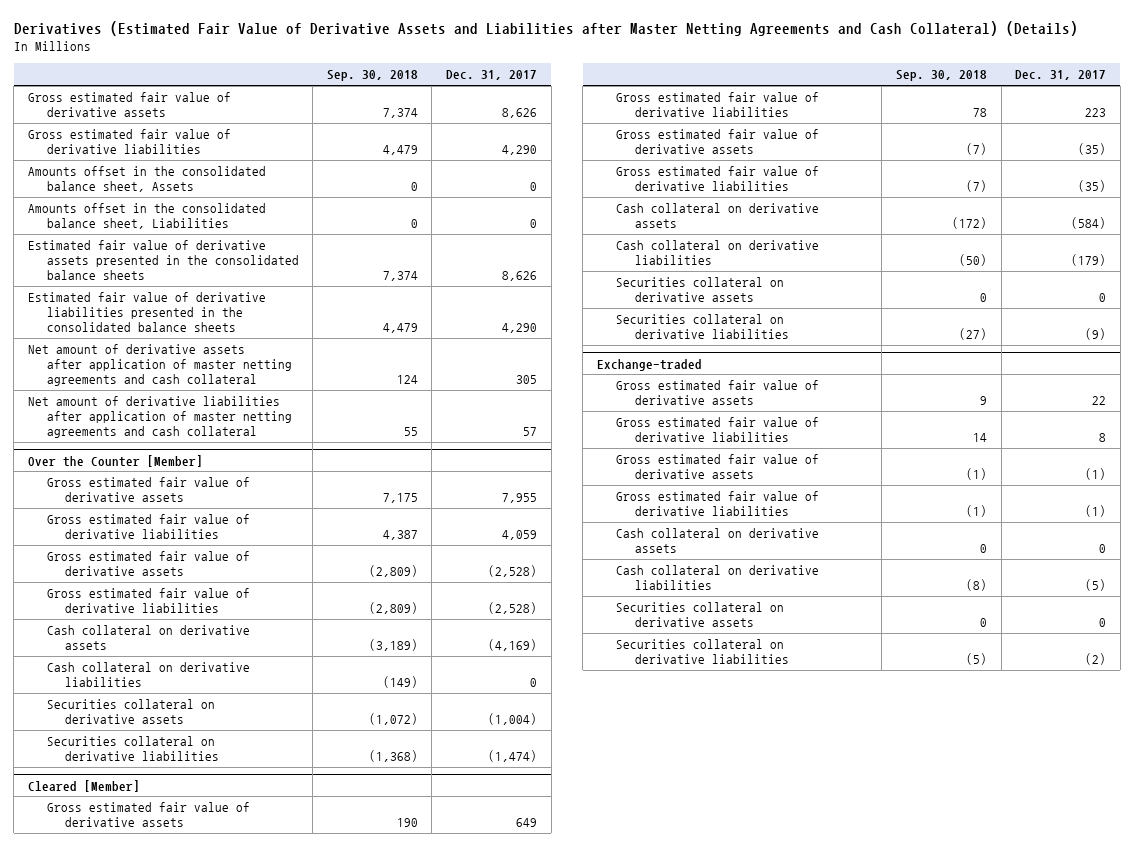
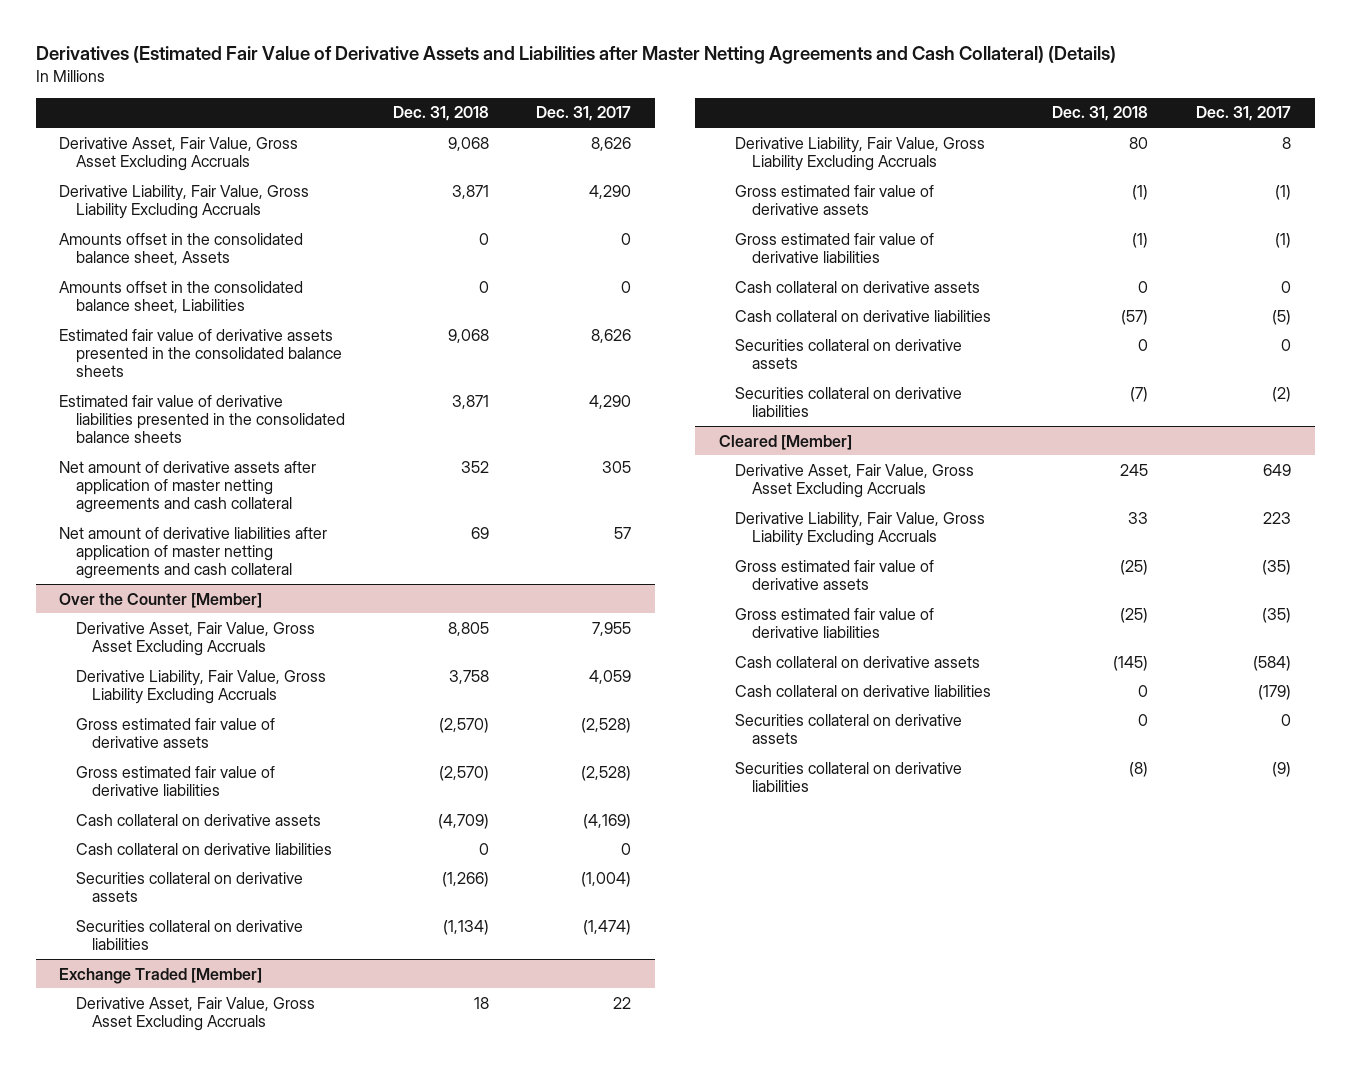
[326,70,418,82] Sep. 30, 2018 -> none
none -> [392,106,489,122] Dec. 31, 2018
[27,92,231,117] Gross estimated fair value of derivative assets -> [59,136,299,171] Derivative Asset, Fair Value, Gross Asset Excluding Accruals
[27,129,231,154] Gross estimated fair value of derivative liabilities -> [59,184,310,219] Derivative Liability, Fair Value, Gross Liability Excluding Accruals
[46,477,250,502] Gross estimated fair value of derivative assets -> [75,621,315,656] Derivative Asset, Fair Value, Gross Asset Excluding Accruals
[46,514,250,539] Gross estimated fair value of derivative liabilities -> [75,669,326,704] Derivative Liability, Fair Value, Gross Liability Excluding Accruals
none -> [59,967,263,984] Exchange Traded [Member]
none -> [75,996,315,1031] Derivative Asset, Fair Value, Gross Asset Excluding Accruals
none -> [735,136,986,171] Derivative Liability, Fair Value, Gross Liability Excluding Accruals
none -> [735,184,935,215] Gross estimated fair value of derivative assets
none -> [735,232,935,263] Gross estimated fair value of derivative liabilities
none -> [735,280,981,293] Cash collateral on derivative assets
none -> [735,309,992,322] Cash collateral on derivative liabilities
none -> [735,338,963,369] Securities collateral on derivative assets
none -> [735,386,963,417] Securities collateral on derivative liabilities
[46,802,250,827] Gross estimated fair value of derivative assets -> [735,463,975,498] Derivative Asset, Fair Value, Gross Asset Excluding Accruals
[615,92,819,117] Gross estimated fair value of derivative liabilities -> [735,511,986,546] Derivative Liability, Fair Value, Gross Liability Excluding Accruals
[596,358,702,371] Exchange-traded -> none
[615,380,819,405] Gross estimated fair value of derivative assets -> none
[615,417,819,442] Gross estimated fair value of derivative liabilities -> none
[615,454,819,479] Gross estimated fair value of derivative assets -> none
[615,491,819,516] Gross estimated fair value of derivative liabilities -> none
[615,528,819,553] Cash collateral on derivative assets -> none
[615,565,819,590] Cash collateral on derivative liabilities -> none
[615,602,784,627] Securities collateral on derivative assets -> none
[615,639,789,664] Securities collateral on derivative liabilities -> none

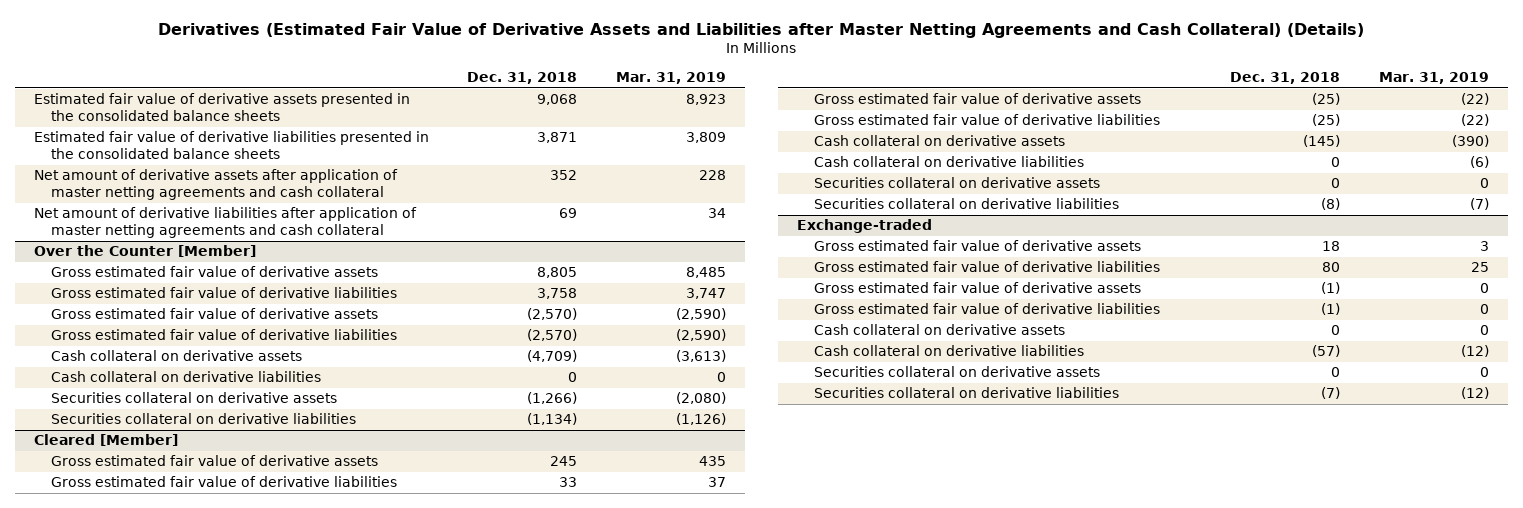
[536,106,632,122] Dec. 31, 2017 -> none
none -> [615,71,726,84] Mar. 31, 2019
[59,136,299,171] Derivative Asset, Fair Value, Gross Asset Excluding Accruals -> none
[59,184,310,219] Derivative Liability, Fair Value, Gross Liability Excluding Accruals -> none
[59,232,304,265] Amounts offset in the consolidated balance sheet, Assets -> none
[59,280,304,313] Amounts offset in the consolidated balance sheet, Liabilities -> none
[75,621,315,656] Derivative Asset, Fair Value, Gross Asset Excluding Accruals -> [50,266,378,278] Gross estimated fair value of derivative assets
[75,669,326,704] Derivative Liability, Fair Value, Gross Liability Excluding Accruals -> [50,287,397,299] Gross estimated fair value of derivative liabilities
[59,967,263,984] Exchange Traded [Member] -> none
[75,996,315,1031] Derivative Asset, Fair Value, Gross Asset Excluding Accruals -> none
[735,136,986,171] Derivative Liability, Fair Value, Gross Liability Excluding Accruals -> none
[735,184,935,215] Gross estimated fair value of derivative assets -> none
[735,232,935,263] Gross estimated fair value of derivative liabilities -> none
[735,280,981,293] Cash collateral on derivative assets -> none
[735,309,992,322] Cash collateral on derivative liabilities -> none
[735,338,963,369] Securities collateral on derivative assets -> none
[735,386,963,417] Securities collateral on derivative liabilities -> none
[735,463,975,498] Derivative Asset, Fair Value, Gross Asset Excluding Accruals -> [50,455,378,467] Gross estimated fair value of derivative assets
[735,511,986,546] Derivative Liability, Fair Value, Gross Liability Excluding Accruals -> [50,476,397,488] Gross estimated fair value of derivative liabilities
none -> [797,219,933,234] Exchange-traded
none -> [813,240,1141,252] Gross estimated fair value of derivative assets
none -> [813,261,1160,273] Gross estimated fair value of derivative liabilities
none -> [813,282,1141,294] Gross estimated fair value of derivative assets
none -> [813,303,1160,315] Gross estimated fair value of derivative liabilities
none -> [813,324,1065,336] Cash collateral on derivative assets
none -> [813,345,1084,357] Cash collateral on derivative liabilities
none -> [813,366,1100,378] Securities collateral on derivative assets
none -> [813,387,1119,399] Securities collateral on derivative liabilities

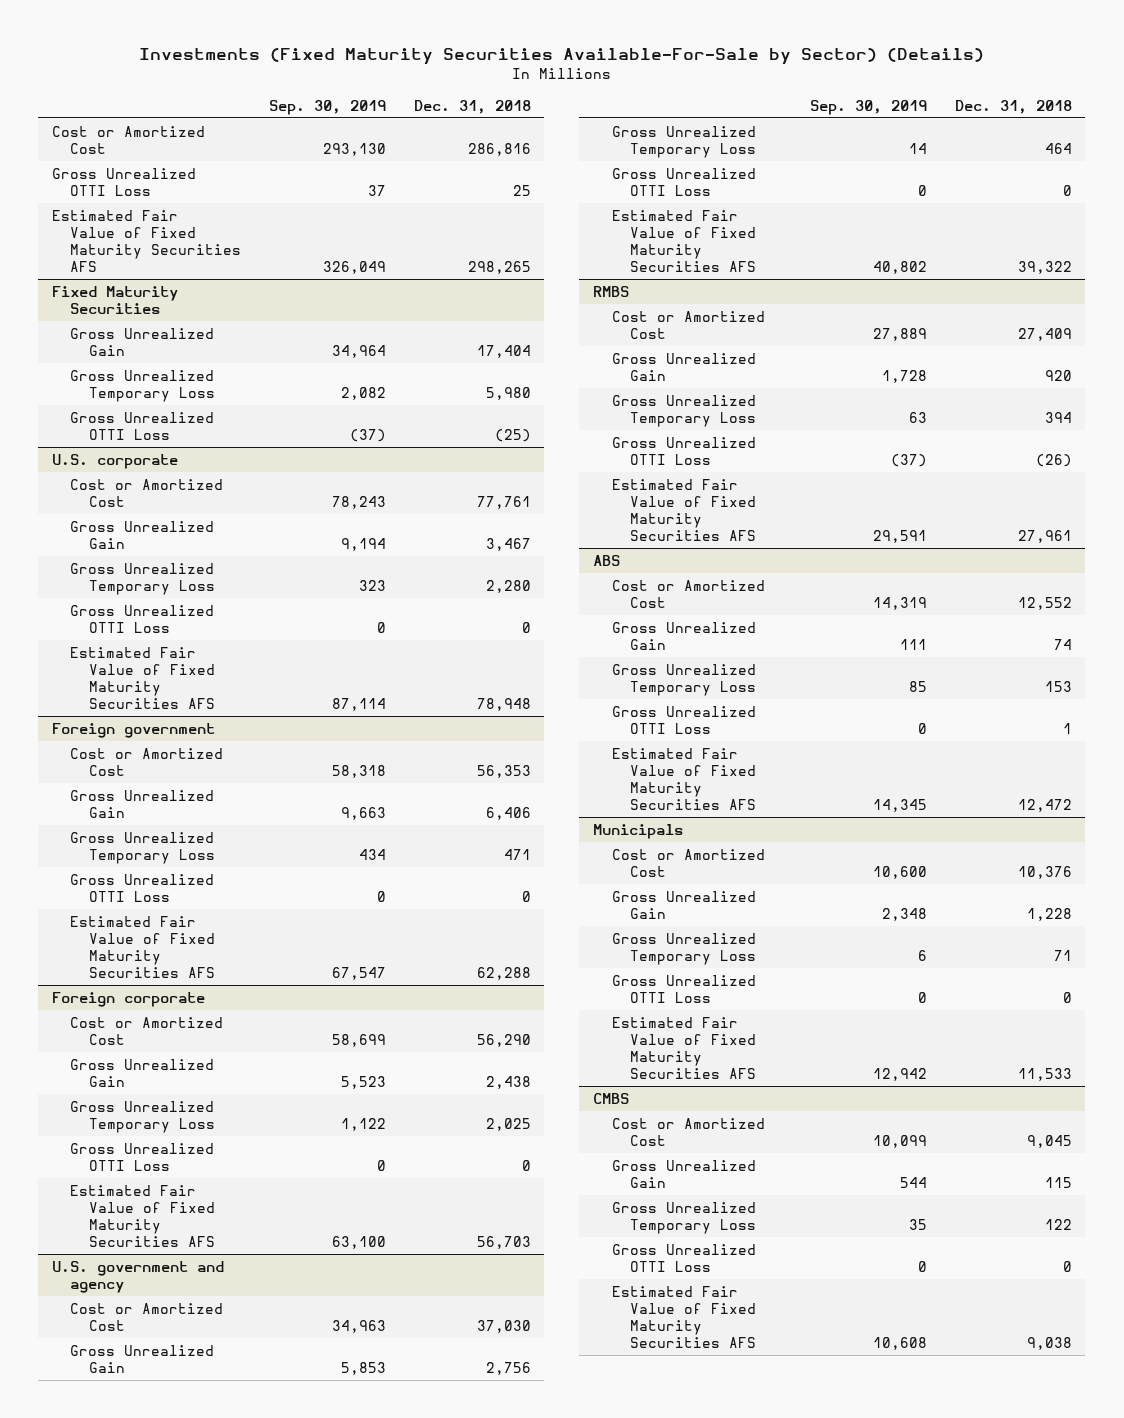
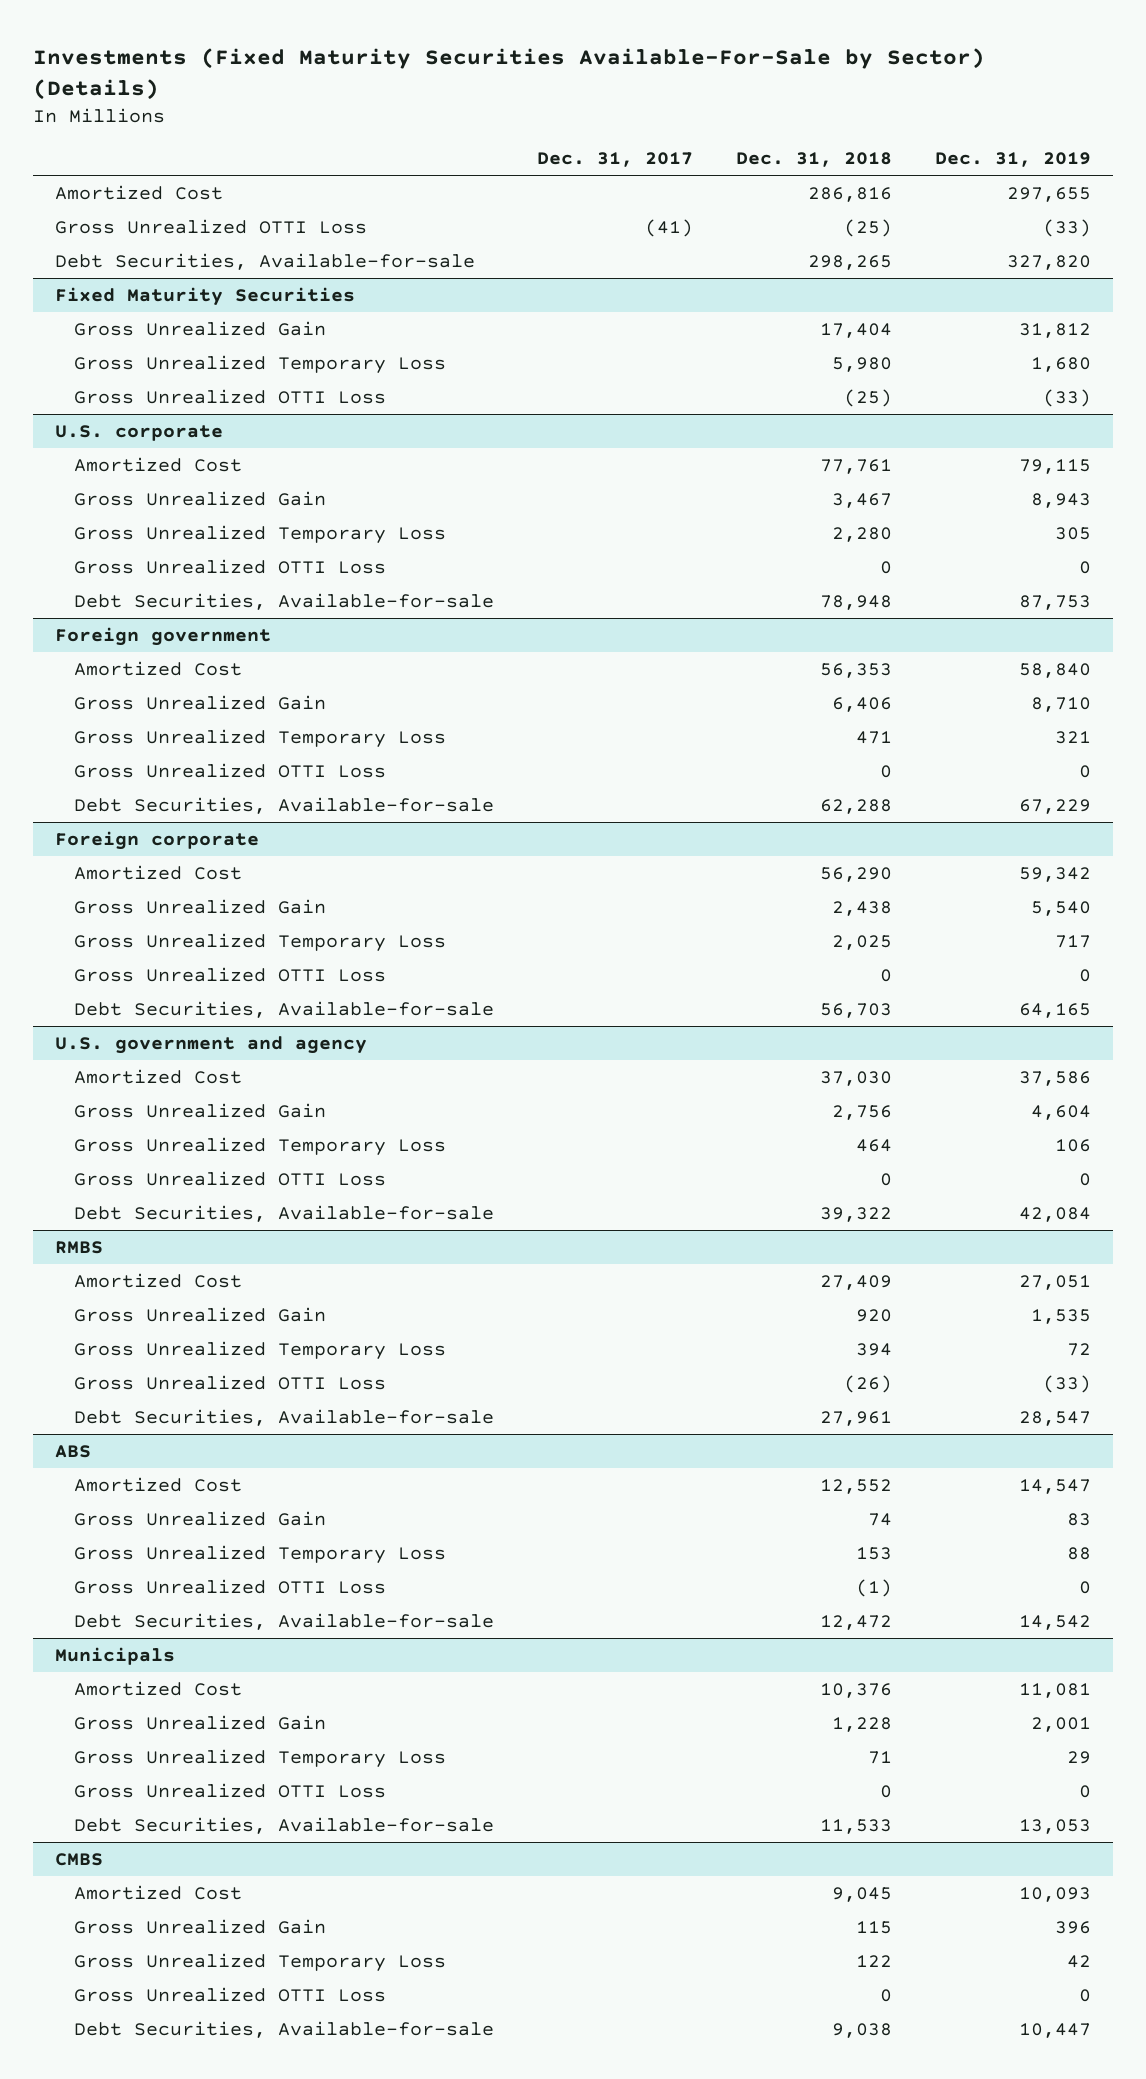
[268,99,386,115] Sep. 30, 2019 -> none
none -> [536,152,693,168] Dec. 31, 2017
none -> [935,152,1092,168] Dec. 31, 2019
[51,125,205,154] Cost or Amortized Cost -> [54,184,223,200] Amortized Cost
[512,184,531,196] 25 -> [844,218,893,237] (25)
[51,209,242,272] Estimated Fair Value of Fixed Maturity Securities AFS -> [54,252,475,270] Debt Securities, Available-for-sale
[70,478,224,507] Cost or Amortized Cost -> [73,456,242,472] Amortized Cost
[70,646,215,709] Estimated Fair Value of Fixed Maturity Securities AFS -> [73,592,494,610] Debt Securities, Available-for-sale
[70,747,224,776] Cost or Amortized Cost -> [73,660,242,676] Amortized Cost
[70,915,215,978] Estimated Fair Value of Fixed Maturity Securities AFS -> [73,796,494,814] Debt Securities, Available-for-sale
[70,1016,224,1045] Cost or Amortized Cost -> [73,864,242,880] Amortized Cost
[70,1184,215,1247] Estimated Fair Value of Fixed Maturity Securities AFS -> [73,1000,494,1018] Debt Securities, Available-for-sale
[70,1302,224,1331] Cost or Amortized Cost -> [73,1068,242,1084] Amortized Cost
[611,209,757,272] Estimated Fair Value of Fixed Maturity Securities AFS -> [73,1204,494,1222] Debt Securities, Available-for-sale
[611,310,765,339] Cost or Amortized Cost -> [73,1272,242,1288] Amortized Cost
[611,478,757,541] Estimated Fair Value of Fixed Maturity Securities AFS -> [73,1408,494,1426] Debt Securities, Available-for-sale
[611,579,765,608] Cost or Amortized Cost -> [73,1476,242,1492] Amortized Cost
[1062,722,1072,734] 1 -> [856,1578,893,1597] (1)
[611,747,757,810] Estimated Fair Value of Fixed Maturity Securities AFS -> [73,1612,494,1630] Debt Securities, Available-for-sale
[611,848,765,877] Cost or Amortized Cost -> [73,1680,242,1696] Amortized Cost
[611,1016,757,1079] Estimated Fair Value of Fixed Maturity Securities AFS -> [73,1816,494,1834] Debt Securities, Available-for-sale
[611,1117,765,1146] Cost or Amortized Cost -> [73,1884,242,1900] Amortized Cost
[611,1285,757,1348] Estimated Fair Value of Fixed Maturity Securities AFS -> [73,2020,494,2038] Debt Securities, Available-for-sale

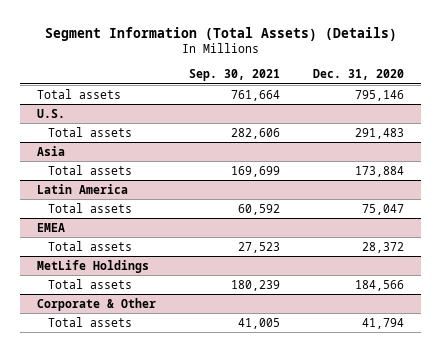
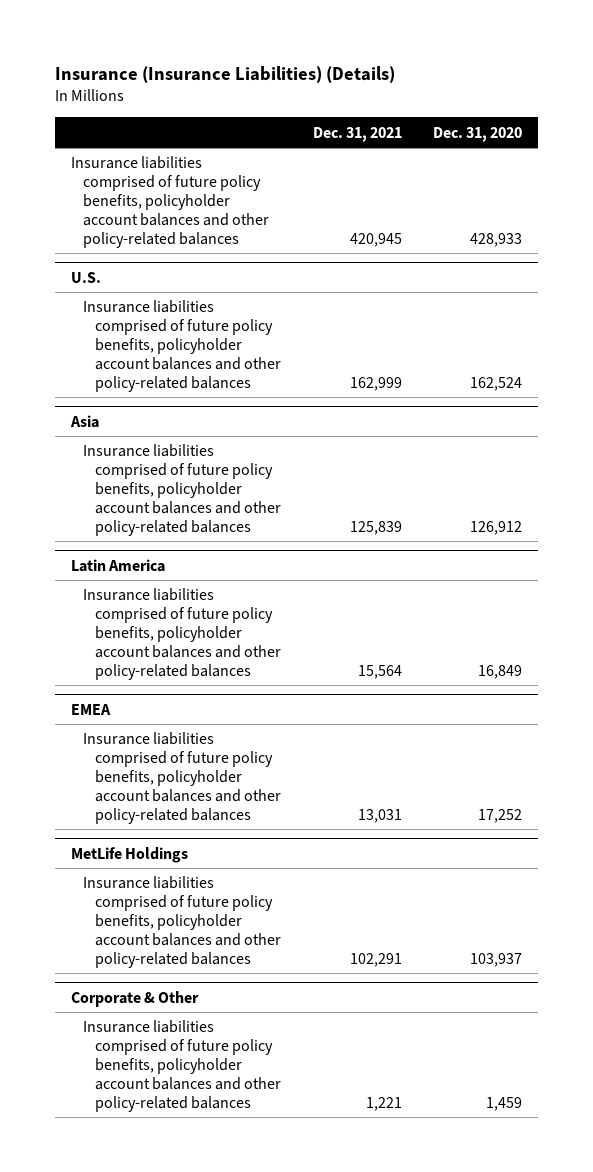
[44,26,397,41] Segment Information (Total Assets) (Details) -> [54,65,395,83] Insurance (Insurance Liabilities) (Details)
[189,69,281,82] Sep. 30, 2021 -> none
none -> [312,126,402,142] Dec. 31, 2021
[36,88,121,99] Total assets -> none
none -> [70,156,269,248] Insurance liabilities comprised of future policy benefits, policyholder account balances and other policy-related balances
[48,126,133,137] Total assets -> none
none -> [82,300,281,392] Insurance liabilities comprised of future policy benefits, policyholder account balances and other policy-related balances
[48,164,133,175] Total assets -> none
none -> [82,444,281,536] Insurance liabilities comprised of future policy benefits, policyholder account balances and other policy-related balances
[48,202,133,213] Total assets -> none
none -> [82,588,281,680] Insurance liabilities comprised of future policy benefits, policyholder account balances and other policy-related balances
[48,240,133,251] Total assets -> none
none -> [82,732,281,824] Insurance liabilities comprised of future policy benefits, policyholder account balances and other policy-related balances
[48,278,133,289] Total assets -> none
none -> [82,876,281,968] Insurance liabilities comprised of future policy benefits, policyholder account balances and other policy-related balances
[48,316,133,327] Total assets -> none
none -> [82,1020,281,1112] Insurance liabilities comprised of future policy benefits, policyholder account balances and other policy-related balances

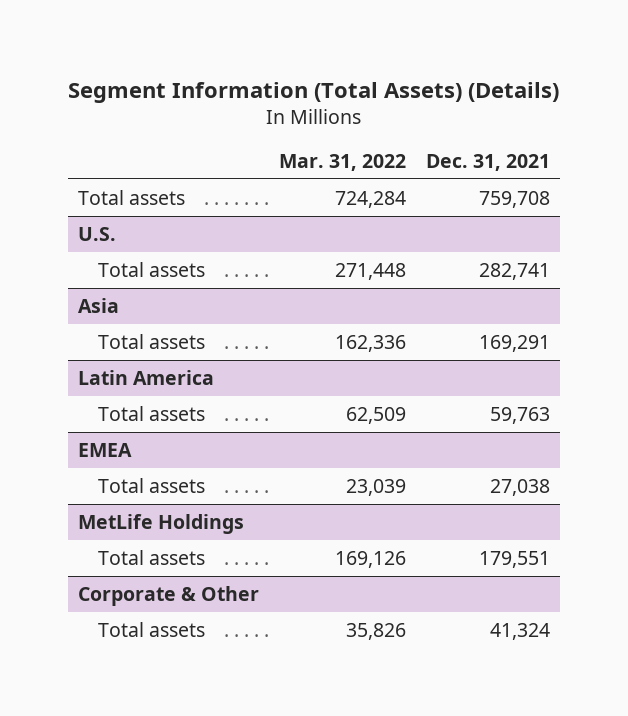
[54,65,395,83] Insurance (Insurance Liabilities) (Details) -> [67,81,559,103] Segment Information (Total Assets) (Details)
[433,126,523,142] Dec. 31, 2020 -> none
none -> [278,153,406,171] Mar. 31, 2022
[70,156,269,248] Insurance liabilities comprised of future policy benefits, policyholder account balances and other policy-related balances -> none
none -> [77,189,185,205] Total assets
[82,300,281,392] Insurance liabilities comprised of future policy benefits, policyholder account balances and other policy-related balances -> none
none -> [98,261,206,277] Total assets
[82,444,281,536] Insurance liabilities comprised of future policy benefits, policyholder account balances and other policy-related balances -> none
none -> [98,333,206,349] Total assets
[82,588,281,680] Insurance liabilities comprised of future policy benefits, policyholder account balances and other policy-related balances -> none
none -> [98,405,206,421] Total assets
[82,732,281,824] Insurance liabilities comprised of future policy benefits, policyholder account balances and other policy-related balances -> none
none -> [98,477,206,493] Total assets
[82,876,281,968] Insurance liabilities comprised of future policy benefits, policyholder account balances and other policy-related balances -> none
none -> [98,549,206,565] Total assets
[82,1020,281,1112] Insurance liabilities comprised of future policy benefits, policyholder account balances and other policy-related balances -> none
none -> [98,621,206,637] Total assets

